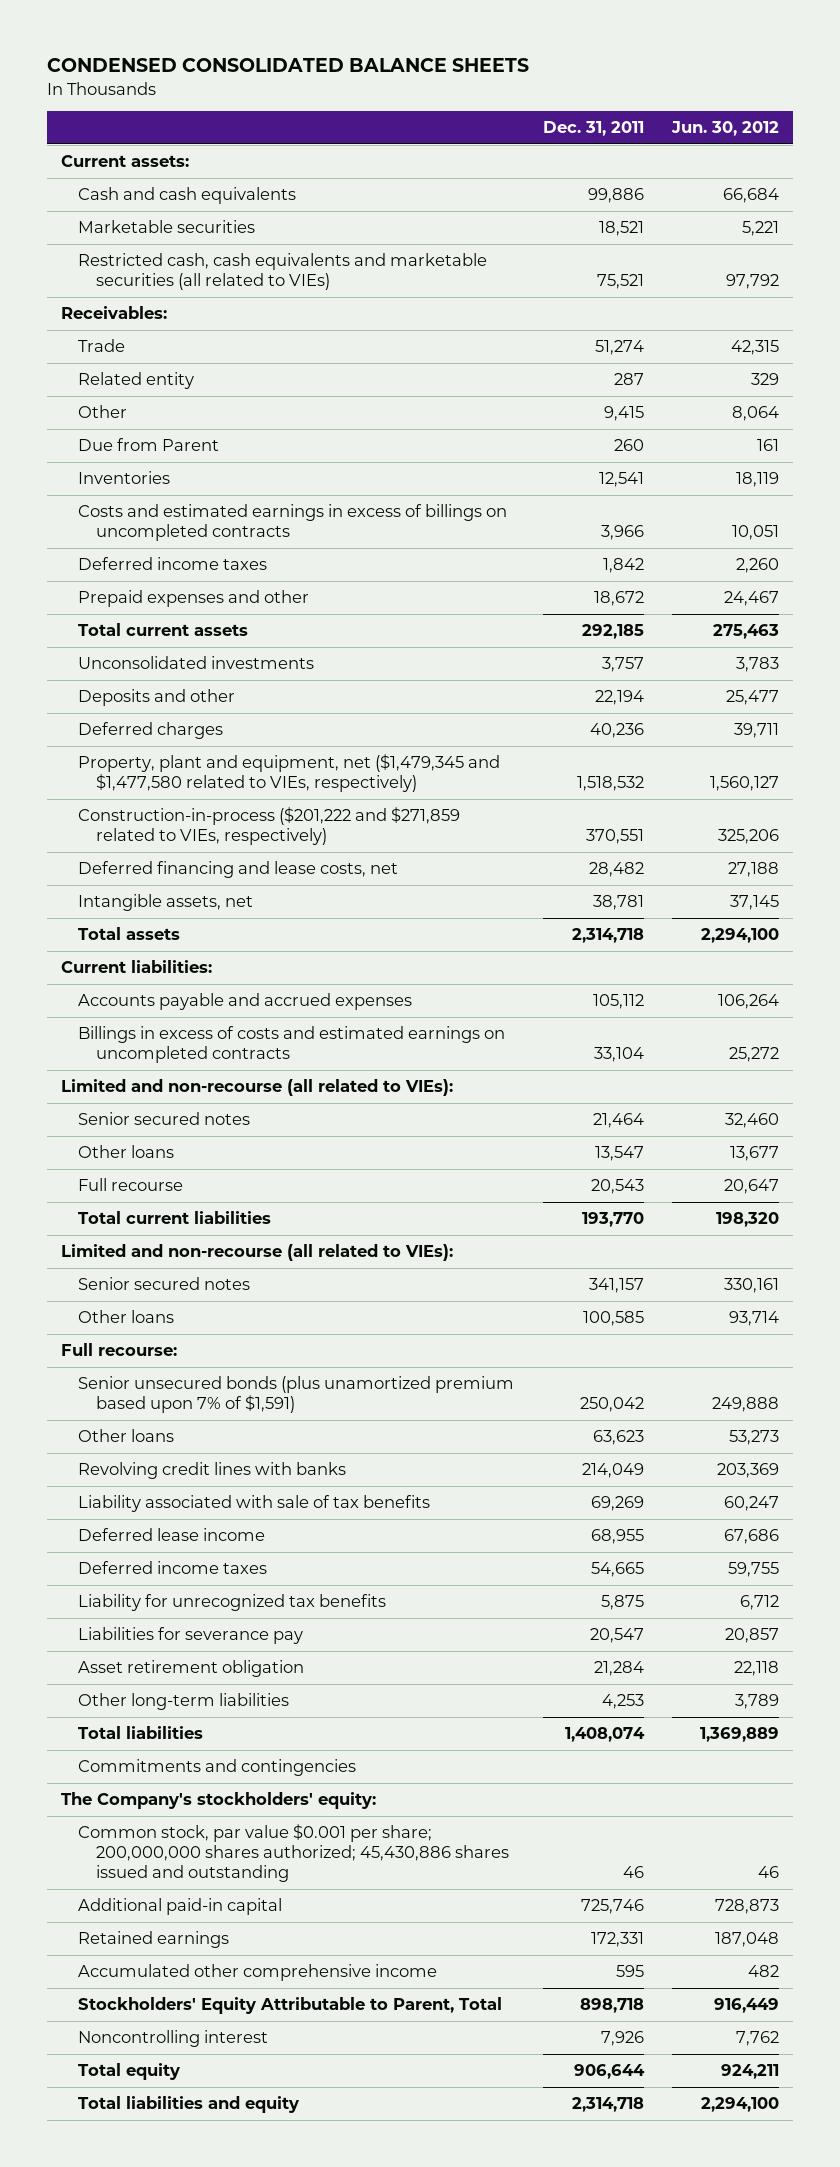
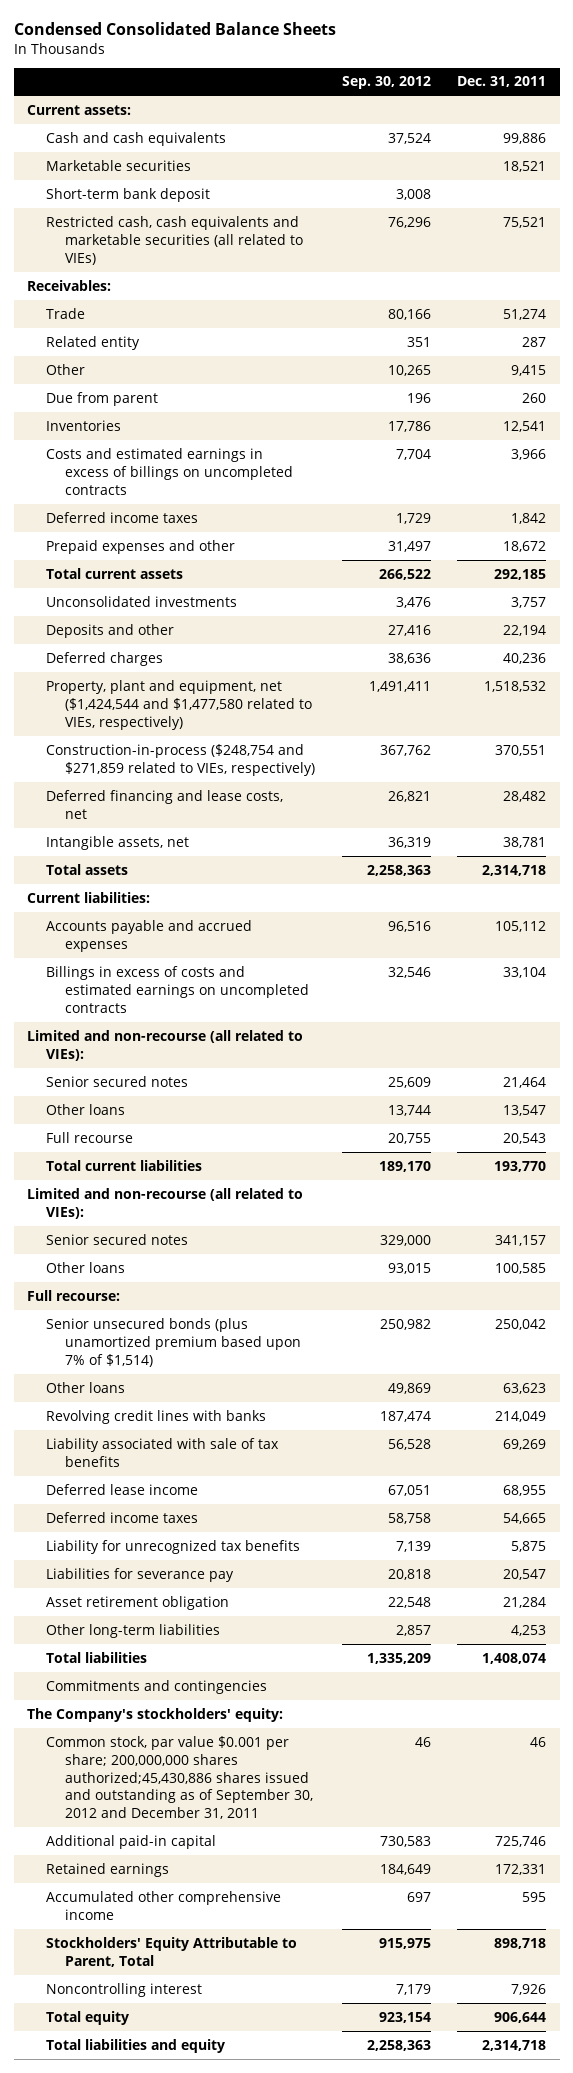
[46,58,529,73] CONDENSED CONSOLIDATED BALANCE SHEETS -> [13,22,336,36] Condensed Consolidated Balance Sheets
[670,121,779,137] Jun. 30, 2012 -> none
none -> [341,76,431,90] Sep. 30, 2012
none -> [45,187,210,202] Short-term bank deposit
[78,438,220,452] Due from Parent -> [45,391,158,406] Due from parent
[78,754,501,793] Property, plant and equipment, net ($1,479,345 and $1,477,580 related to VIEs, respectively) -> [45,679,312,730] Property, plant and equipment, net ($1,424,544 and $1,477,580 related to VIEs, respectively)
[78,807,461,846] Construction-in-process ($201,222 and $271,859 related to VIEs, respectively) -> [45,743,315,776] Construction-in-process ($248,754 and $271,859 related to VIEs, respectively)
[78,1376,515,1414] Senior unsecured bonds (plus unamortized premium based upon 7% of $1,591) -> [45,1317,301,1367] Senior unsecured bonds (plus unamortized premium based upon 7% of $1,514)
[78,1824,509,1883] Common stock, par value $0.001 per share; 200,000,000 shares authorized; 45,430,886 shares issued and outstanding -> [45,1735,313,1820] Common stock, par value $0.001 per share; 200,000,000 shares authorized;45,430,886 shares issued and outstanding as of September 30, 2012 and December 31, 2011

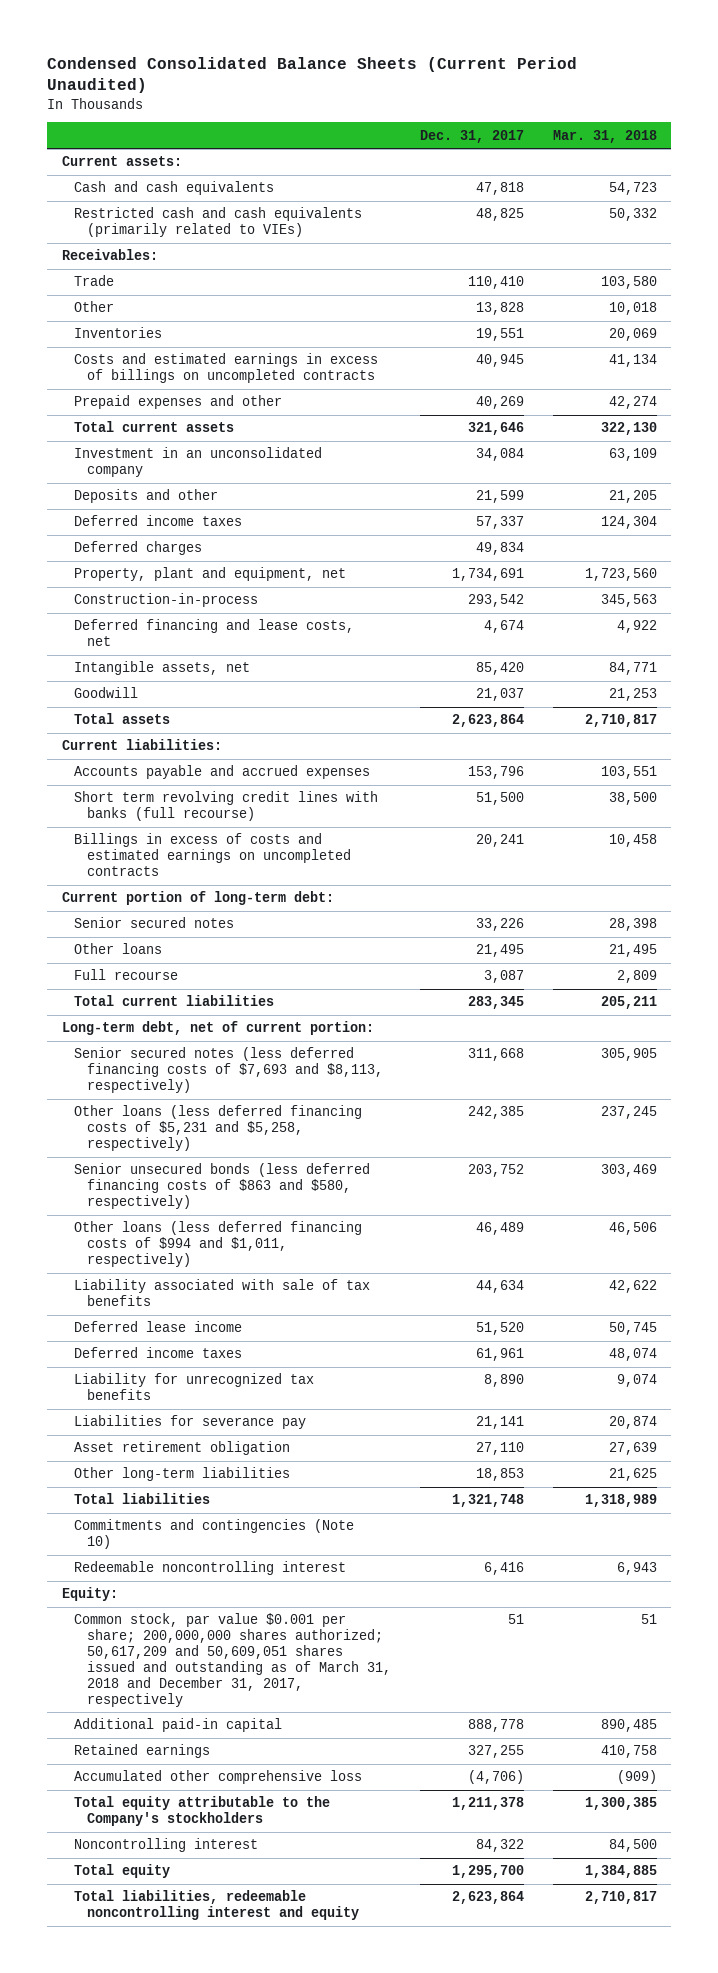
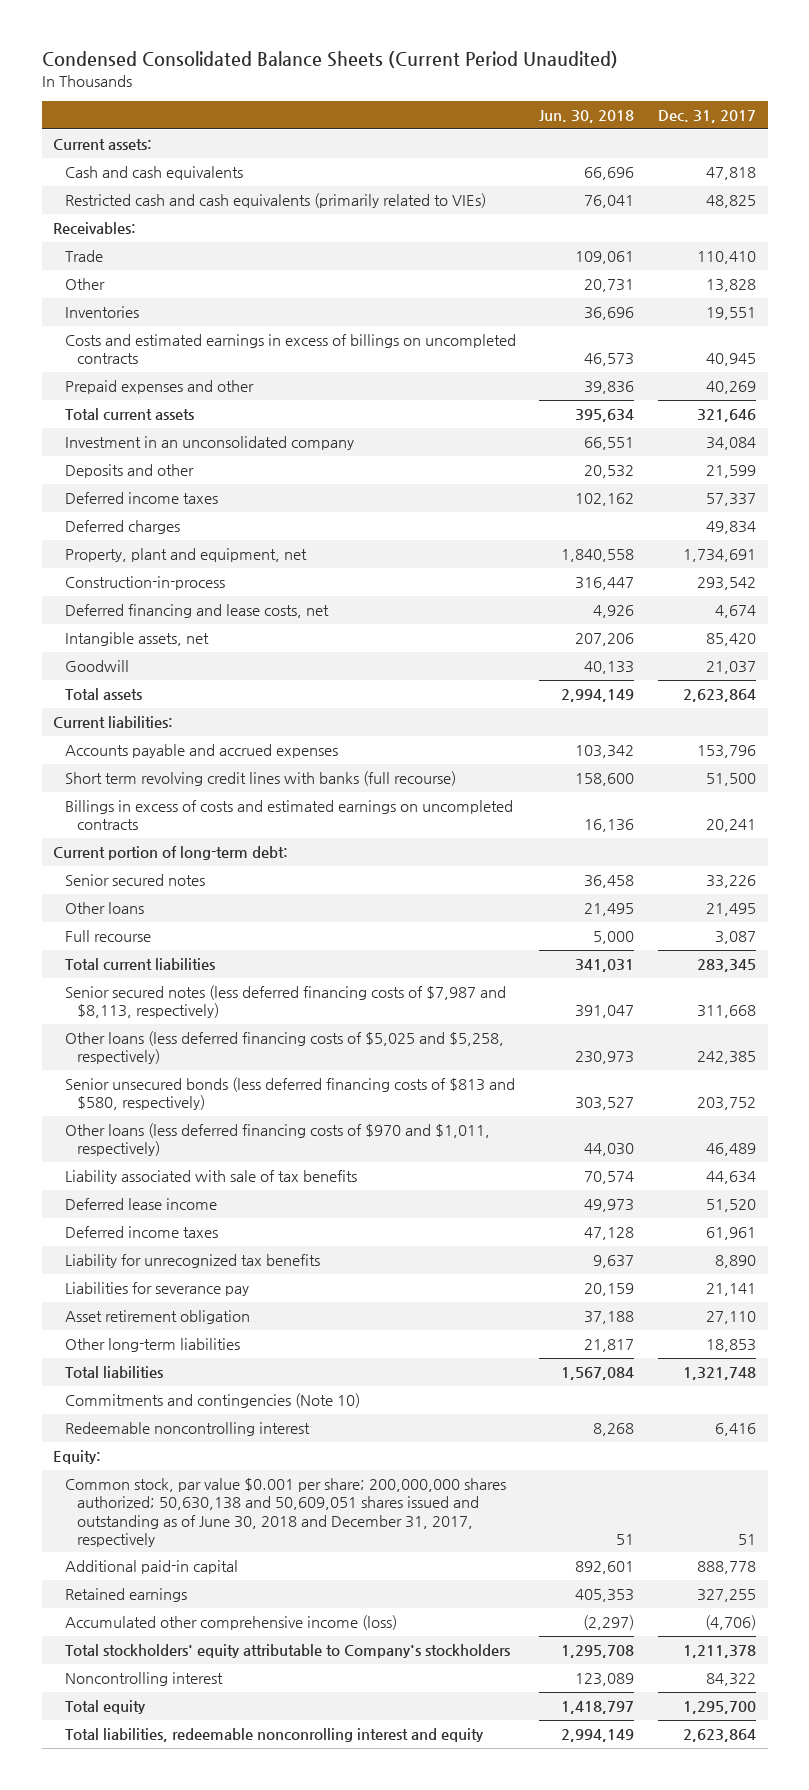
[552,129,657,143] Mar. 31, 2018 -> none
none -> [539,110,635,124] Jun. 30, 2018
[61,1021,374,1036] Long-term debt, net of current portion: -> none
[74,1047,384,1094] Senior secured notes (less deferred financing costs of $7,693 and $8,113, respectively) -> [65,985,507,1019] Senior secured notes (less deferred financing costs of $7,987 and $8,113, respectively)
[74,1105,363,1152] Other loans (less deferred financing costs of $5,231 and $5,258, respectively) -> [65,1031,505,1065] Other loans (less deferred financing costs of $5,025 and $5,258, respectively)
[74,1163,371,1210] Senior unsecured bonds (less deferred financing costs of $863 and $580, respectively) -> [65,1077,516,1111] Senior unsecured bonds (less deferred financing costs of $813 and $580, respectively)
[74,1221,363,1268] Other loans (less deferred financing costs of $994 and $1,011, respectively) -> [65,1123,491,1157] Other loans (less deferred financing costs of $970 and $1,011, respectively)
[74,1613,392,1707] Common stock, par value $0.001 per share; 200,000,000 shares authorized; 50,617,209 and 50,609,051 shares issued and outstanding as of March 31, 2018 and December 31, 2017, respectively -> [65,1478,507,1547] Common stock, par value $0.001 per share; 200,000,000 shares authorized; 50,630,138 and 50,609,051 shares issued and outstanding as of June 30, 2018 and December 31, 2017, respectively
[74,1770,363,1785] Accumulated other comprehensive loss -> [65,1615,398,1631] Accumulated other comprehensive income (loss)
[74,1796,331,1827] Total equity attributable to the Company's stockholders -> [65,1644,511,1659] Total stockholders' equity attributable to Company's stockholders
[74,1890,360,1921] Total liabilities, redeemable noncontrolling interest and equity -> [65,1728,485,1743] Total liabilities, redeemable nonconrolling interest and equity

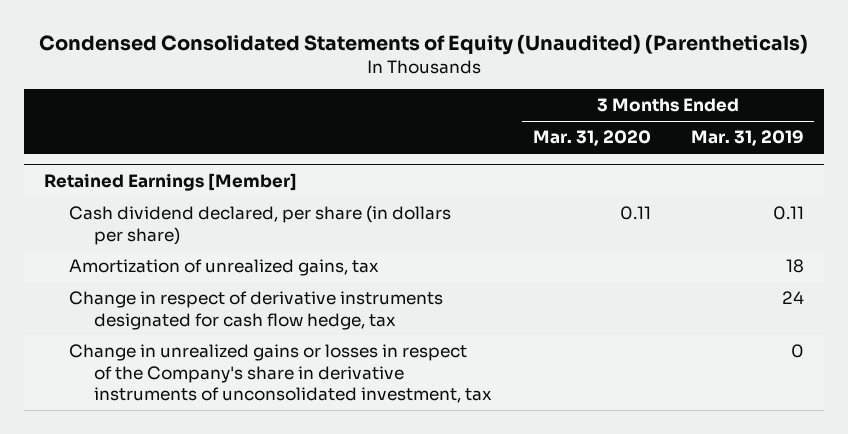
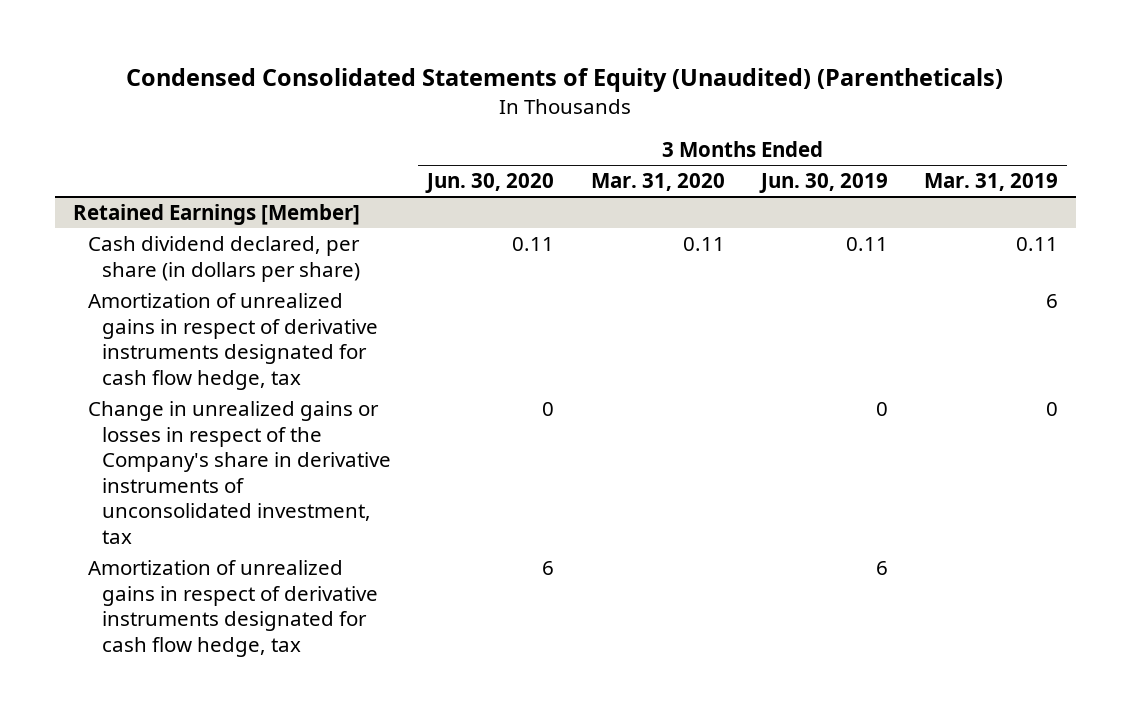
none -> [425,173,555,194] Jun. 30, 2020
none -> [758,173,888,194] Jun. 30, 2019
[69,291,444,330] Change in respect of derivative instruments designated for cash flow hedge, tax -> none
[69,259,380,277] Amortization of unrealized gains, tax -> [87,292,379,390] Amortization of unrealized gains in respect of derivative instruments designated for cash flow hedge, tax
[786,259,805,274] 18 -> [1045,293,1058,308] 6
none -> [87,559,379,657] Amortization of unrealized gains in respect of derivative instruments designated for cash flow hedge, tax

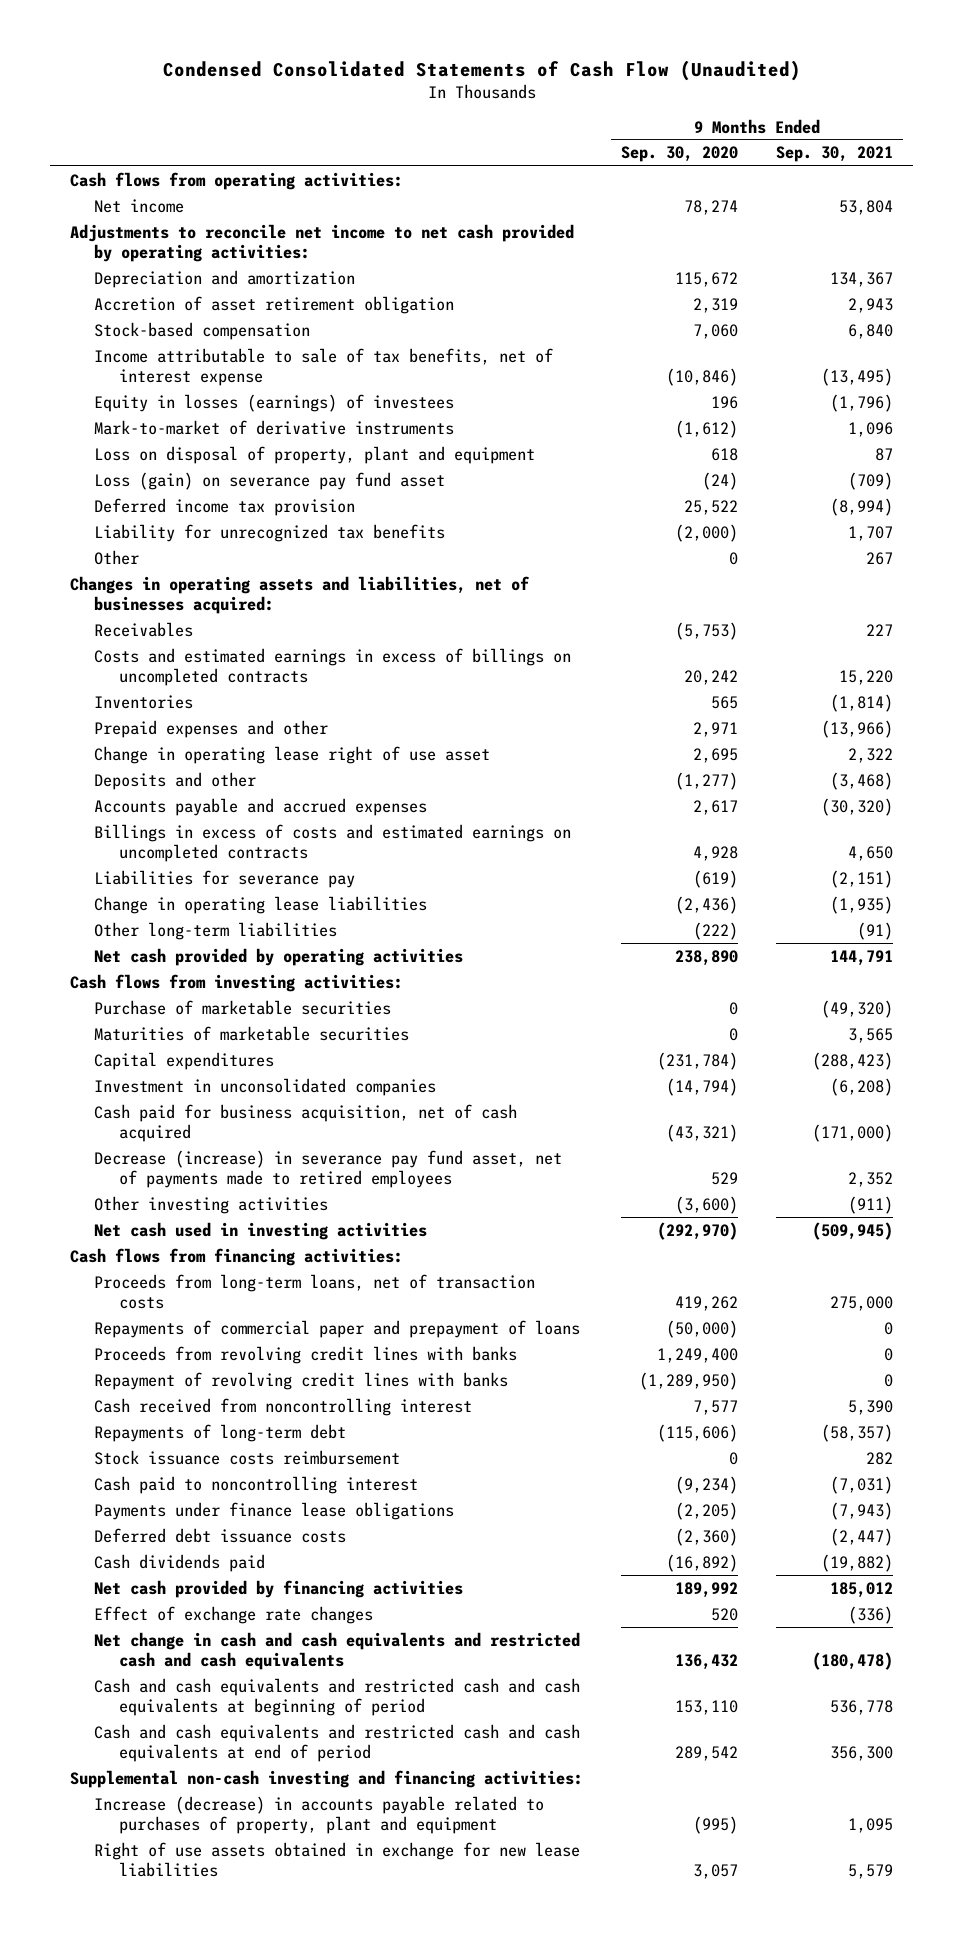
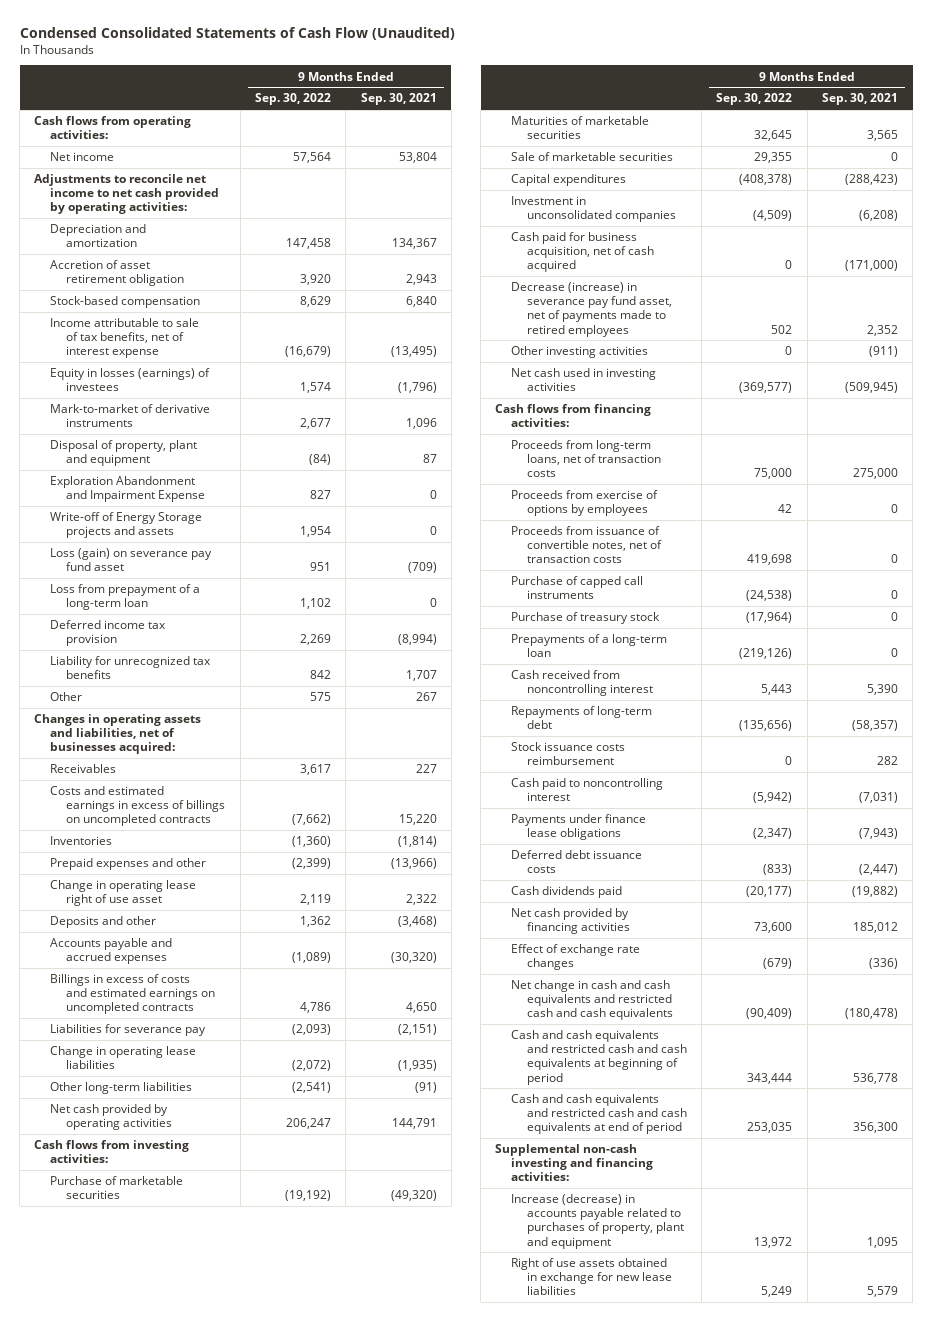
[621,146,739,163] Sep. 30, 2020 -> none
none -> [255,93,332,106] Sep. 30, 2022
[94,445,536,464] Loss on disposal of property, plant and equipment -> [50,440,198,467] Disposal of property, plant and equipment
none -> [50,476,205,503] Exploration Abandonment and Impairment Expense
none -> [50,512,203,539] Write-off of Energy Storage projects and assets
none -> [50,584,201,611] Loss from prepayment of a long-term loan
none -> [511,152,674,162] Sale of marketable securities
[94,1319,581,1338] Repayments of commercial paper and prepayment of loans -> none
[94,1345,518,1364] Proceeds from revolving credit lines with banks -> none
[94,1371,509,1390] Repayment of revolving credit lines with banks -> none
none -> [511,490,659,517] Proceeds from exercise of options by employees
none -> [511,526,662,564] Proceeds from issuance of convertible notes, net of transaction costs
none -> [511,576,644,600] Purchase of capped call instruments
none -> [511,612,661,625] Purchase of treasury stock
none -> [511,634,668,658] Prepayments of a long-term loan

